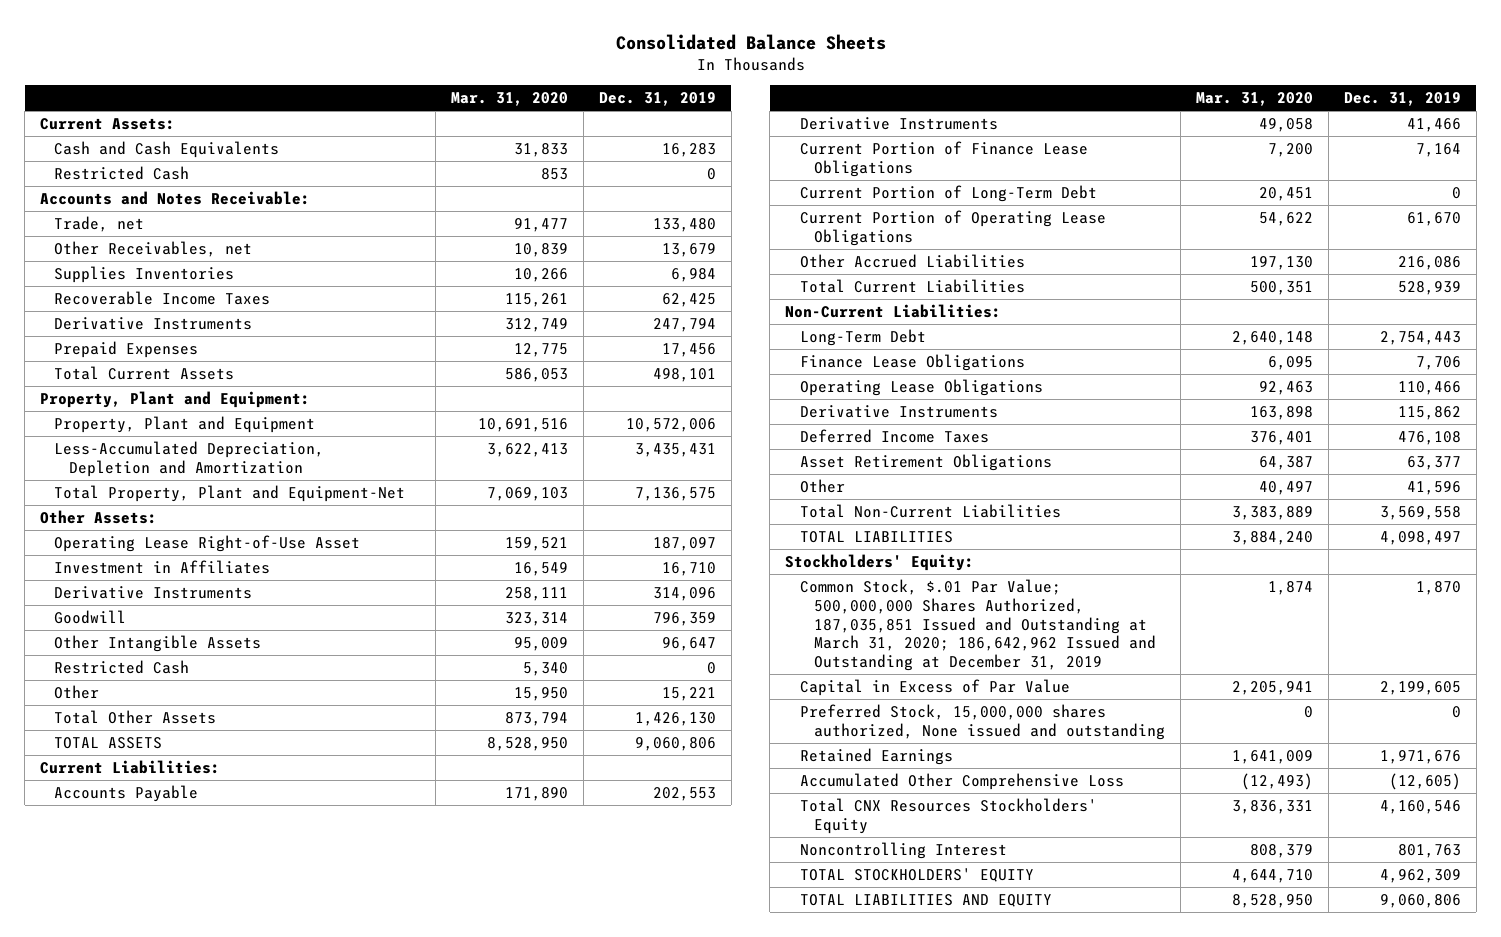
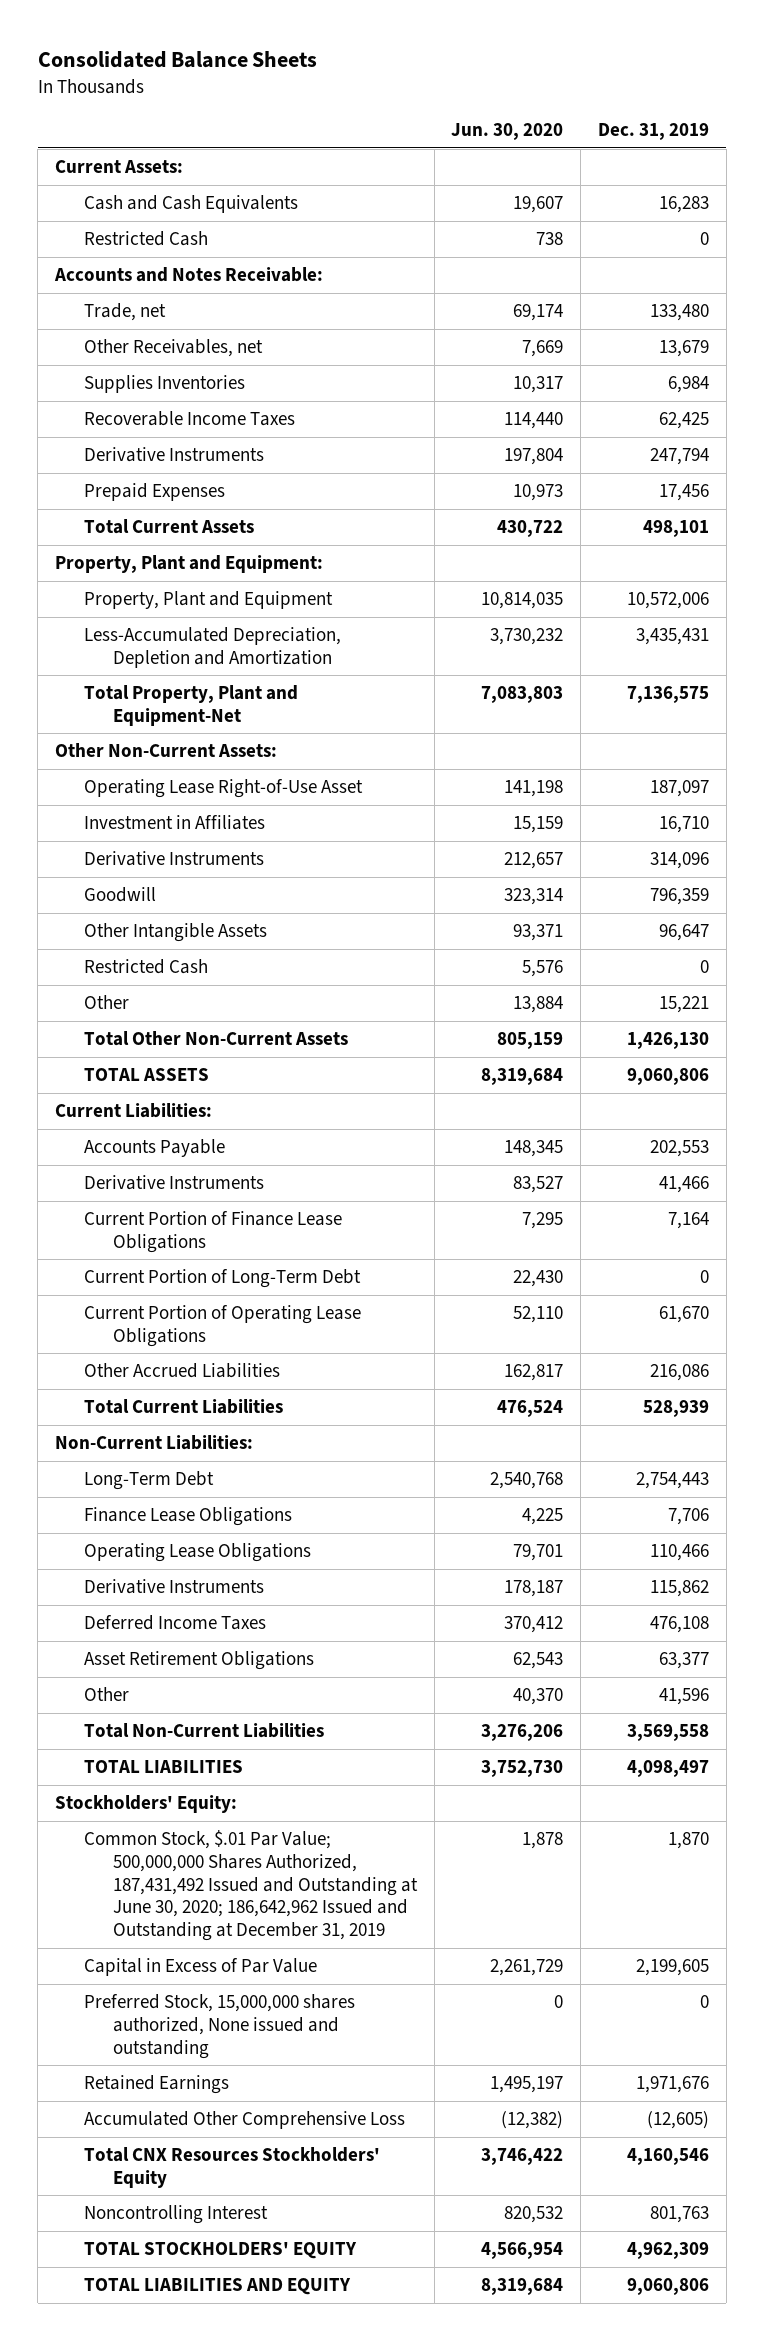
[450,92,568,107] Mar. 31, 2020 -> none
none -> [451,123,564,141] Jun. 30, 2020
[40,510,158,525] Other Assets: -> [55,743,278,758] Other Non-Current Assets:
[54,710,217,725] Total Other Assets -> [83,1031,348,1047] Total Other Non-Current Assets
[799,579,1157,672] Common Stock, $.01 Par Value; 500,000,000 Shares Authorized, 187,035,851 Issued and Outstanding at March 31, 2020; 186,642,962 Issued and Outstanding at December 31, 2019 -> [83,1830,418,1942] Common Stock, $.01 Par Value; 500,000,000 Shares Authorized, 187,431,492 Issued and Outstanding at June 30, 2020; 186,642,962 Issued and Outstanding at December 31, 2019

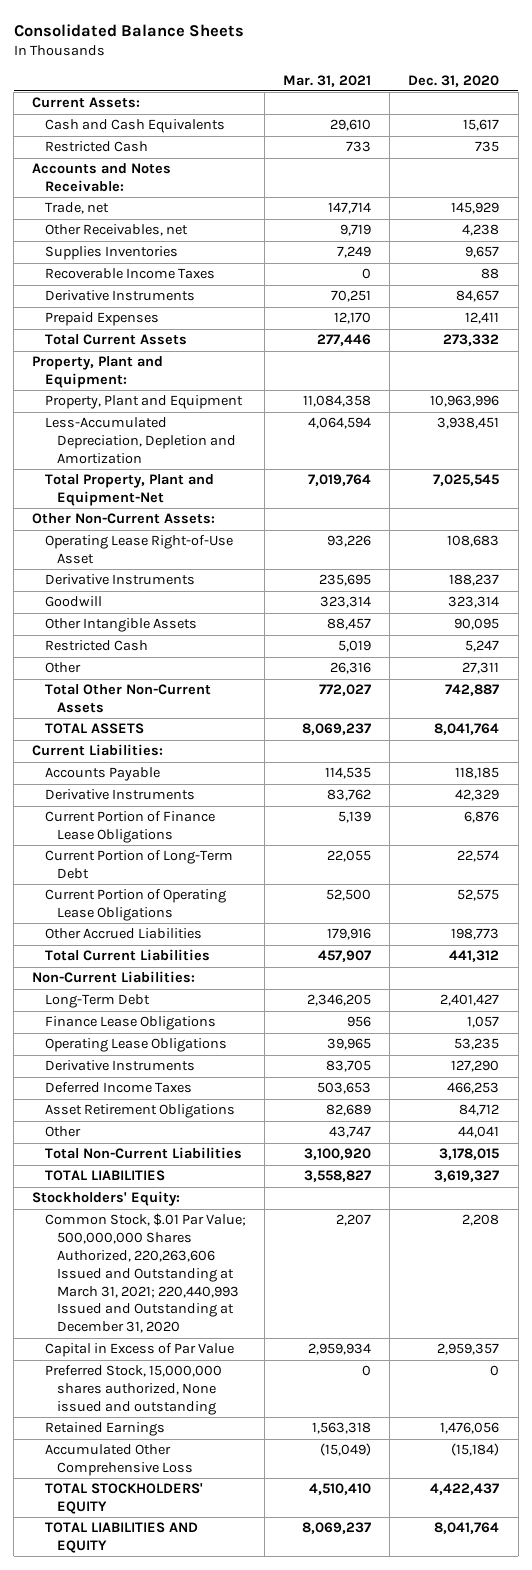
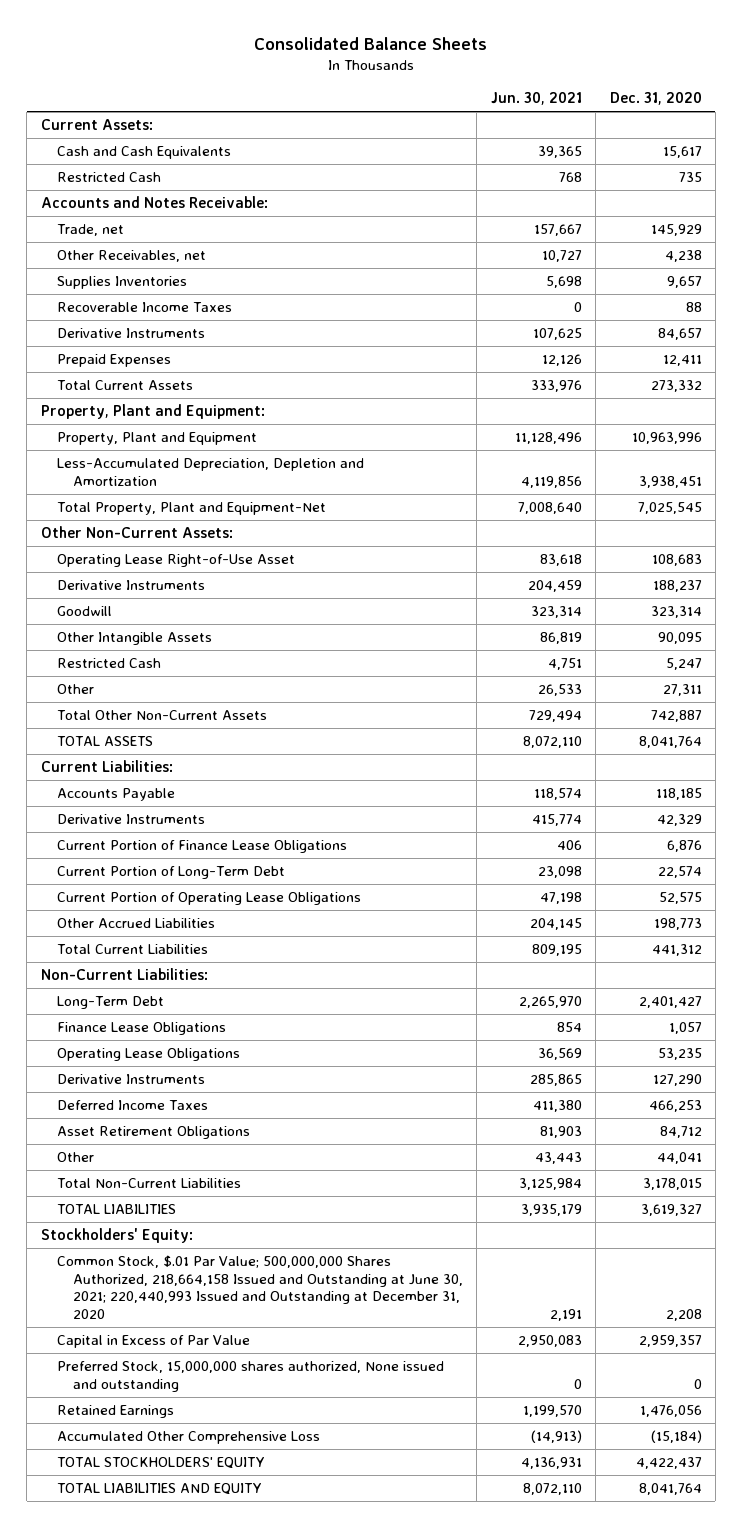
[283,74,372,87] Mar. 31, 2021 -> none
none -> [490,92,582,106] Jun. 30, 2021
[44,1213,246,1334] Common Stock, $.01 Par Value; 500,000,000 Shares Authorized, 220,263,606 Issued and Outstanding at March 31, 2021; 220,440,993 Issued and Outstanding at December 31, 2020 -> [56,1255,464,1320] Common Stock, $.01 Par Value; 500,000,000 Shares Authorized, 218,664,158 Issued and Outstanding at June 30, 2021; 220,440,993 Issued and Outstanding at December 31, 2020

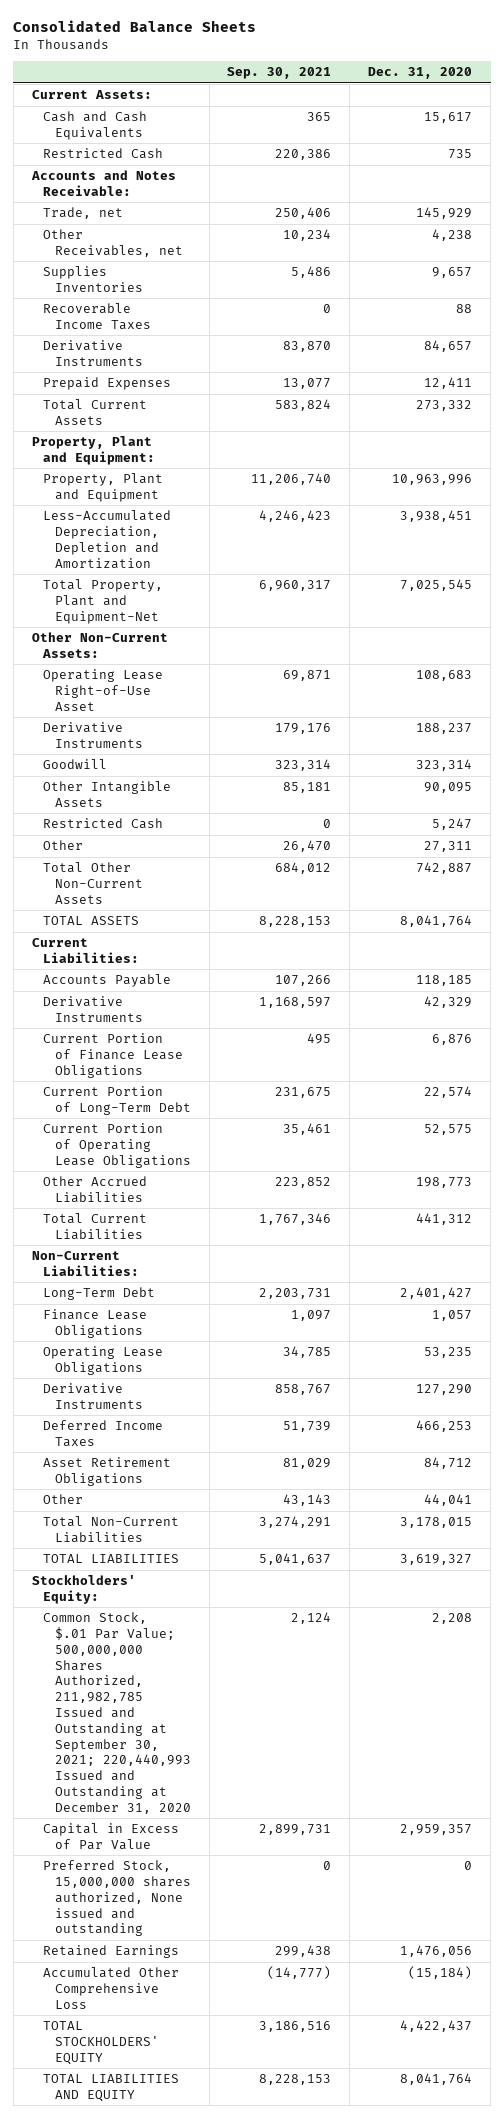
[490,92,582,106] Jun. 30, 2021 -> none
none -> [227,67,332,80] Sep. 30, 2021
[56,1255,464,1320] Common Stock, $.01 Par Value; 500,000,000 Shares Authorized, 218,664,158 Issued and Outstanding at June 30, 2021; 220,440,993 Issued and Outstanding at December 31, 2020 -> [43,1612,191,1814] Common Stock, $.01 Par Value; 500,000,000 Shares Authorized, 211,982,785 Issued and Outstanding at September 30, 2021; 220,440,993 Issued and Outstanding at December 31, 2020

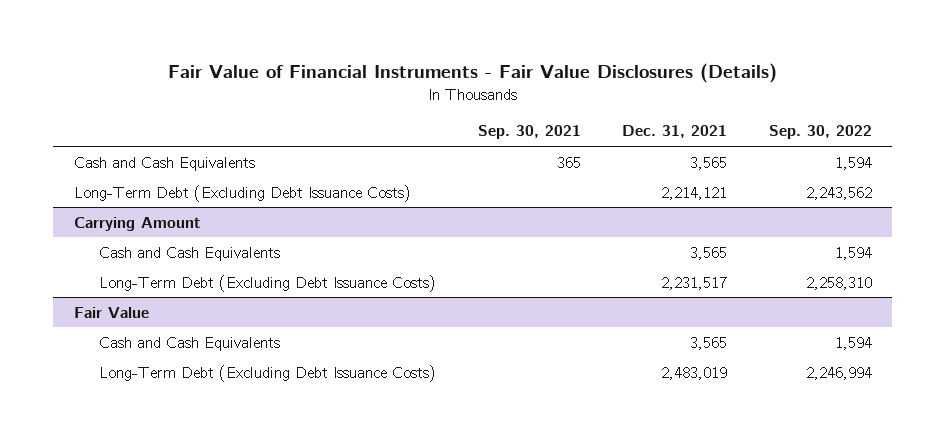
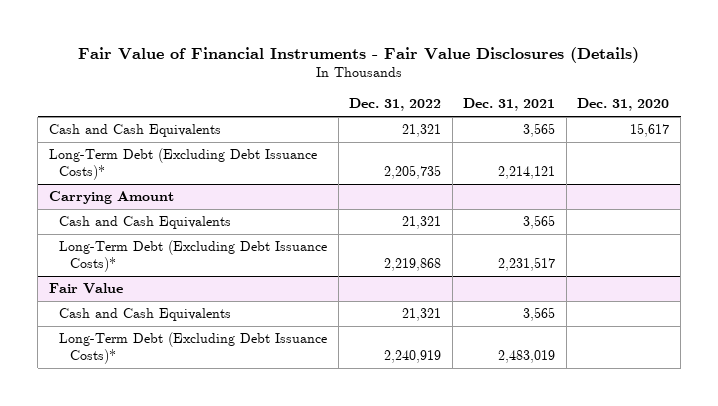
[477,125,581,140] Sep. 30, 2021 -> none
[768,125,872,140] Sep. 30, 2022 -> none
none -> [349,98,442,112] Dec. 31, 2022
none -> [577,98,670,112] Dec. 31, 2020
[74,184,412,202] Long-Term Debt (Excluding Debt Issuance Costs) -> [48,148,317,181] Long-Term Debt (Excluding Debt Issuance Costs)*
[99,274,437,292] Long-Term Debt (Excluding Debt Issuance Costs) -> [59,240,328,273] Long-Term Debt (Excluding Debt Issuance Costs)*
[99,364,437,382] Long-Term Debt (Excluding Debt Issuance Costs) -> [59,332,328,365] Long-Term Debt (Excluding Debt Issuance Costs)*

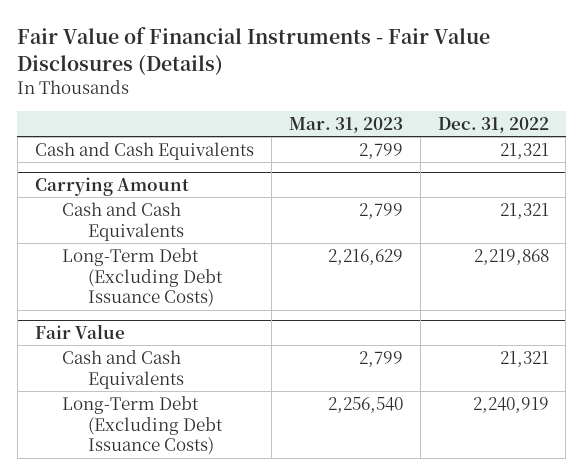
[463,98,556,112] Dec. 31, 2021 -> none
[577,98,670,112] Dec. 31, 2020 -> none
none -> [288,116,403,133] Mar. 31, 2023
[48,148,317,181] Long-Term Debt (Excluding Debt Issuance Costs)* -> none
[59,240,328,273] Long-Term Debt (Excluding Debt Issuance Costs)* -> [61,247,224,308] Long-Term Debt (Excluding Debt Issuance Costs)
[59,332,328,365] Long-Term Debt (Excluding Debt Issuance Costs)* -> [61,395,224,456] Long-Term Debt (Excluding Debt Issuance Costs)

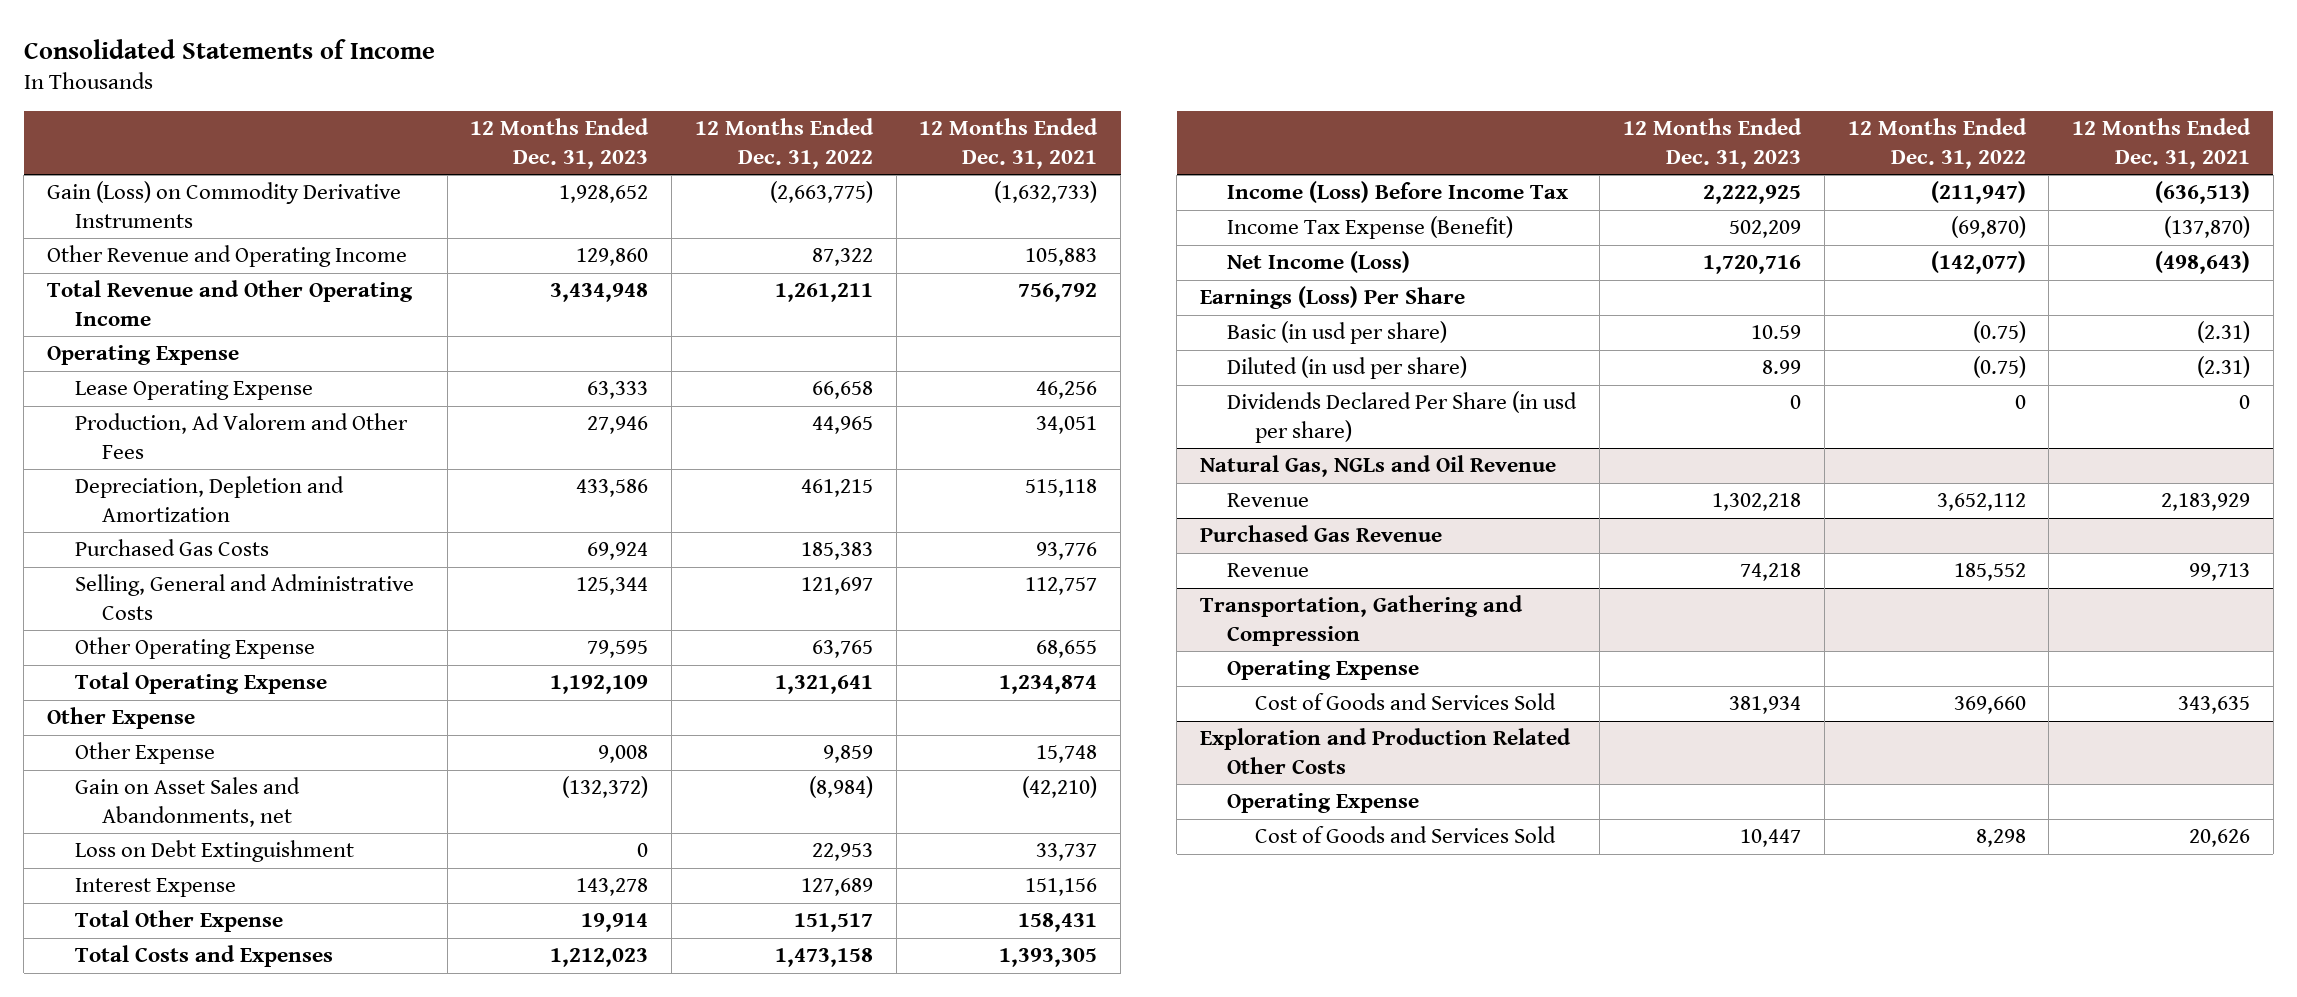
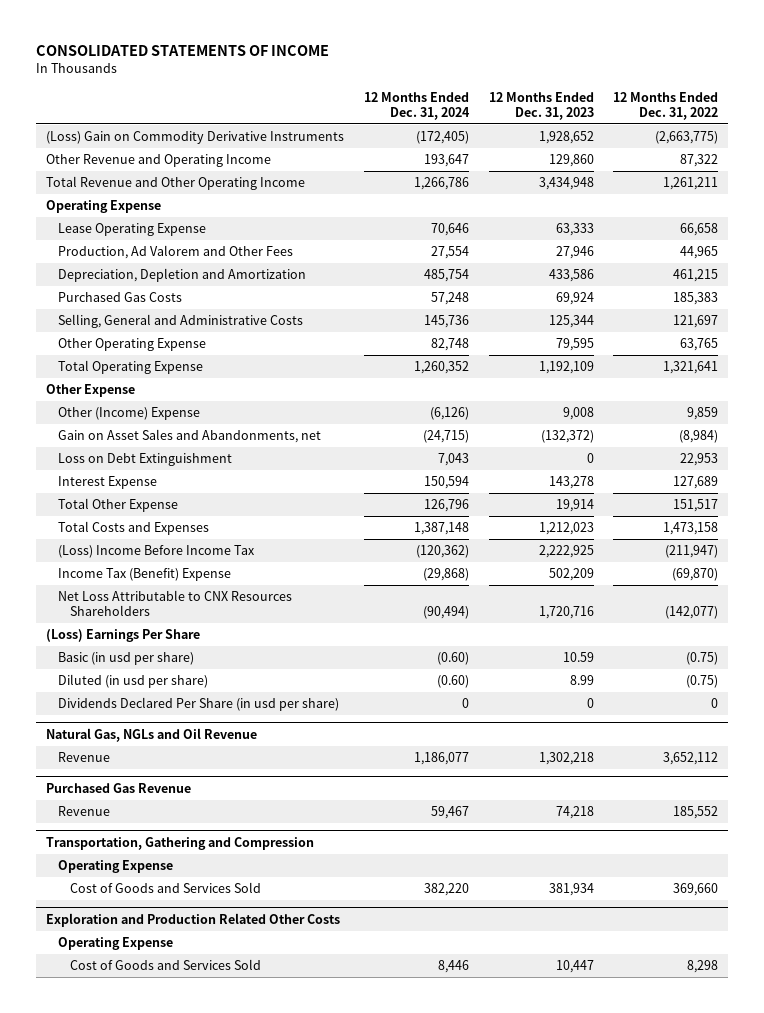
[23,38,435,59] Consolidated Statements of Income -> [36,44,330,56] CONSOLIDATED STATEMENTS OF INCOME
[919,118,1099,169] 12 Months Ended Dec. 31, 2021 -> none
none -> [363,91,470,120] 12 Months Ended Dec. 31, 2024
[47,181,402,228] Gain (Loss) on Commodity Derivative Instruments -> [46,131,345,145] (Loss) Gain on Commodity Derivative Instruments
[74,742,215,765] Other Expense -> [58,407,201,421] Other (Income) Expense
[1227,181,1569,204] Income (Loss) Before Income Tax -> [58,545,256,559] (Loss) Income Before Income Tax
[1227,216,1514,240] Income Tax Expense (Benefit) -> [58,568,232,582] Income Tax (Benefit) Expense
[1227,251,1411,274] Net Income (Loss) -> [58,590,293,617] Net Loss Attributable to CNX Resources Shareholders
[1199,286,1465,310] Earnings (Loss) Per Share -> [46,629,201,643] (Loss) Earnings Per Share

